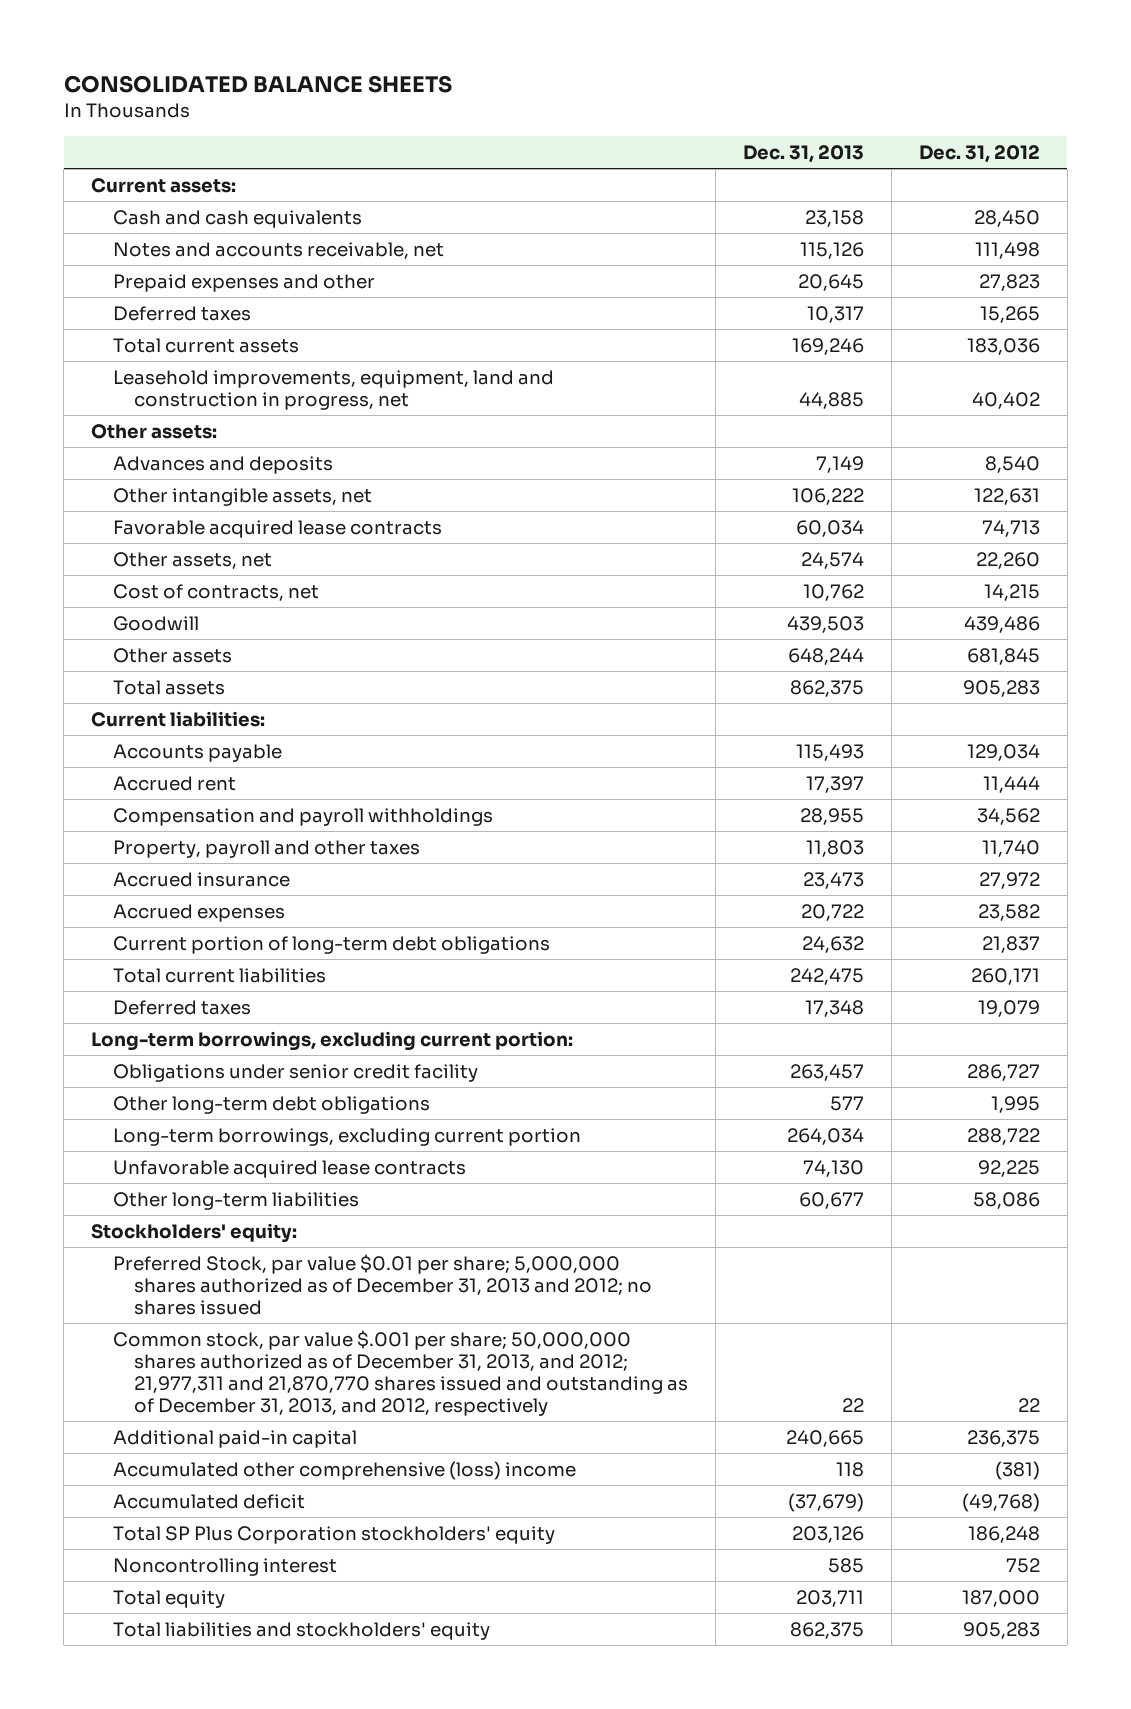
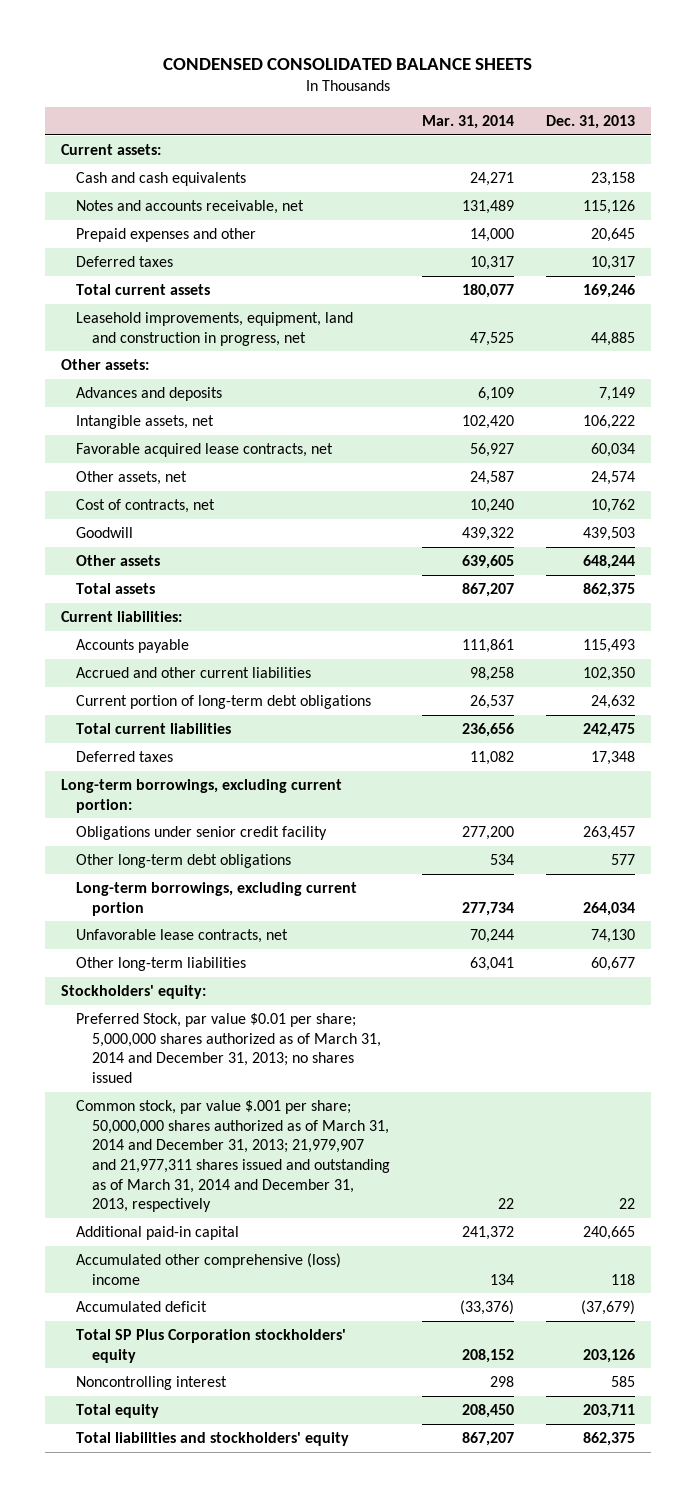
[63,75,452,94] CONSOLIDATED BALANCE SHEETS -> [162,57,532,70] CONDENSED CONSOLIDATED BALANCE SHEETS
[919,144,1041,163] Dec. 31, 2012 -> none
none -> [421,115,514,130] Mar. 31, 2014
[112,487,372,506] Other intangible assets, net -> [76,414,215,429] Intangible assets, net
[112,519,442,538] Favorable acquired lease contracts -> [76,442,334,457] Favorable acquired lease contracts, net
[112,775,236,791] Accrued rent -> none
[112,807,493,826] Compensation and payroll withholdings -> none
[112,839,420,858] Property, payroll and other taxes -> none
[112,871,290,887] Accrued insurance -> none
[112,903,285,922] Accrued expenses -> none
none -> [76,666,312,678] Accrued and other current liabilities
[112,1159,466,1178] Unfavorable acquired lease contracts -> [76,928,289,943] Unfavorable lease contracts, net
[112,1253,653,1315] Preferred Stock, par value $0.01 per share; 5,000,000 shares authorized as of December 31, 2013 and 2012; no shares issued -> [76,1012,381,1083] Preferred Stock, par value $0.01 per share; 5,000,000 shares authorized as of March 31, 2014 and December 31, 2013; no shares issued
[112,1329,689,1416] Common stock, par value $.001 per share; 50,000,000 shares authorized as of December 31, 2013, and 2012; 21,977,311 and 21,870,770 shares issued and outstanding as of December 31, 2013, and 2012, respectively -> [76,1099,390,1213] Common stock, par value $.001 per share; 50,000,000 shares authorized as of March 31, 2014 and December 31, 2013; 21,979,907 and 21,977,311 shares issued and outstanding as of March 31, 2014 and December 31, 2013, respectively

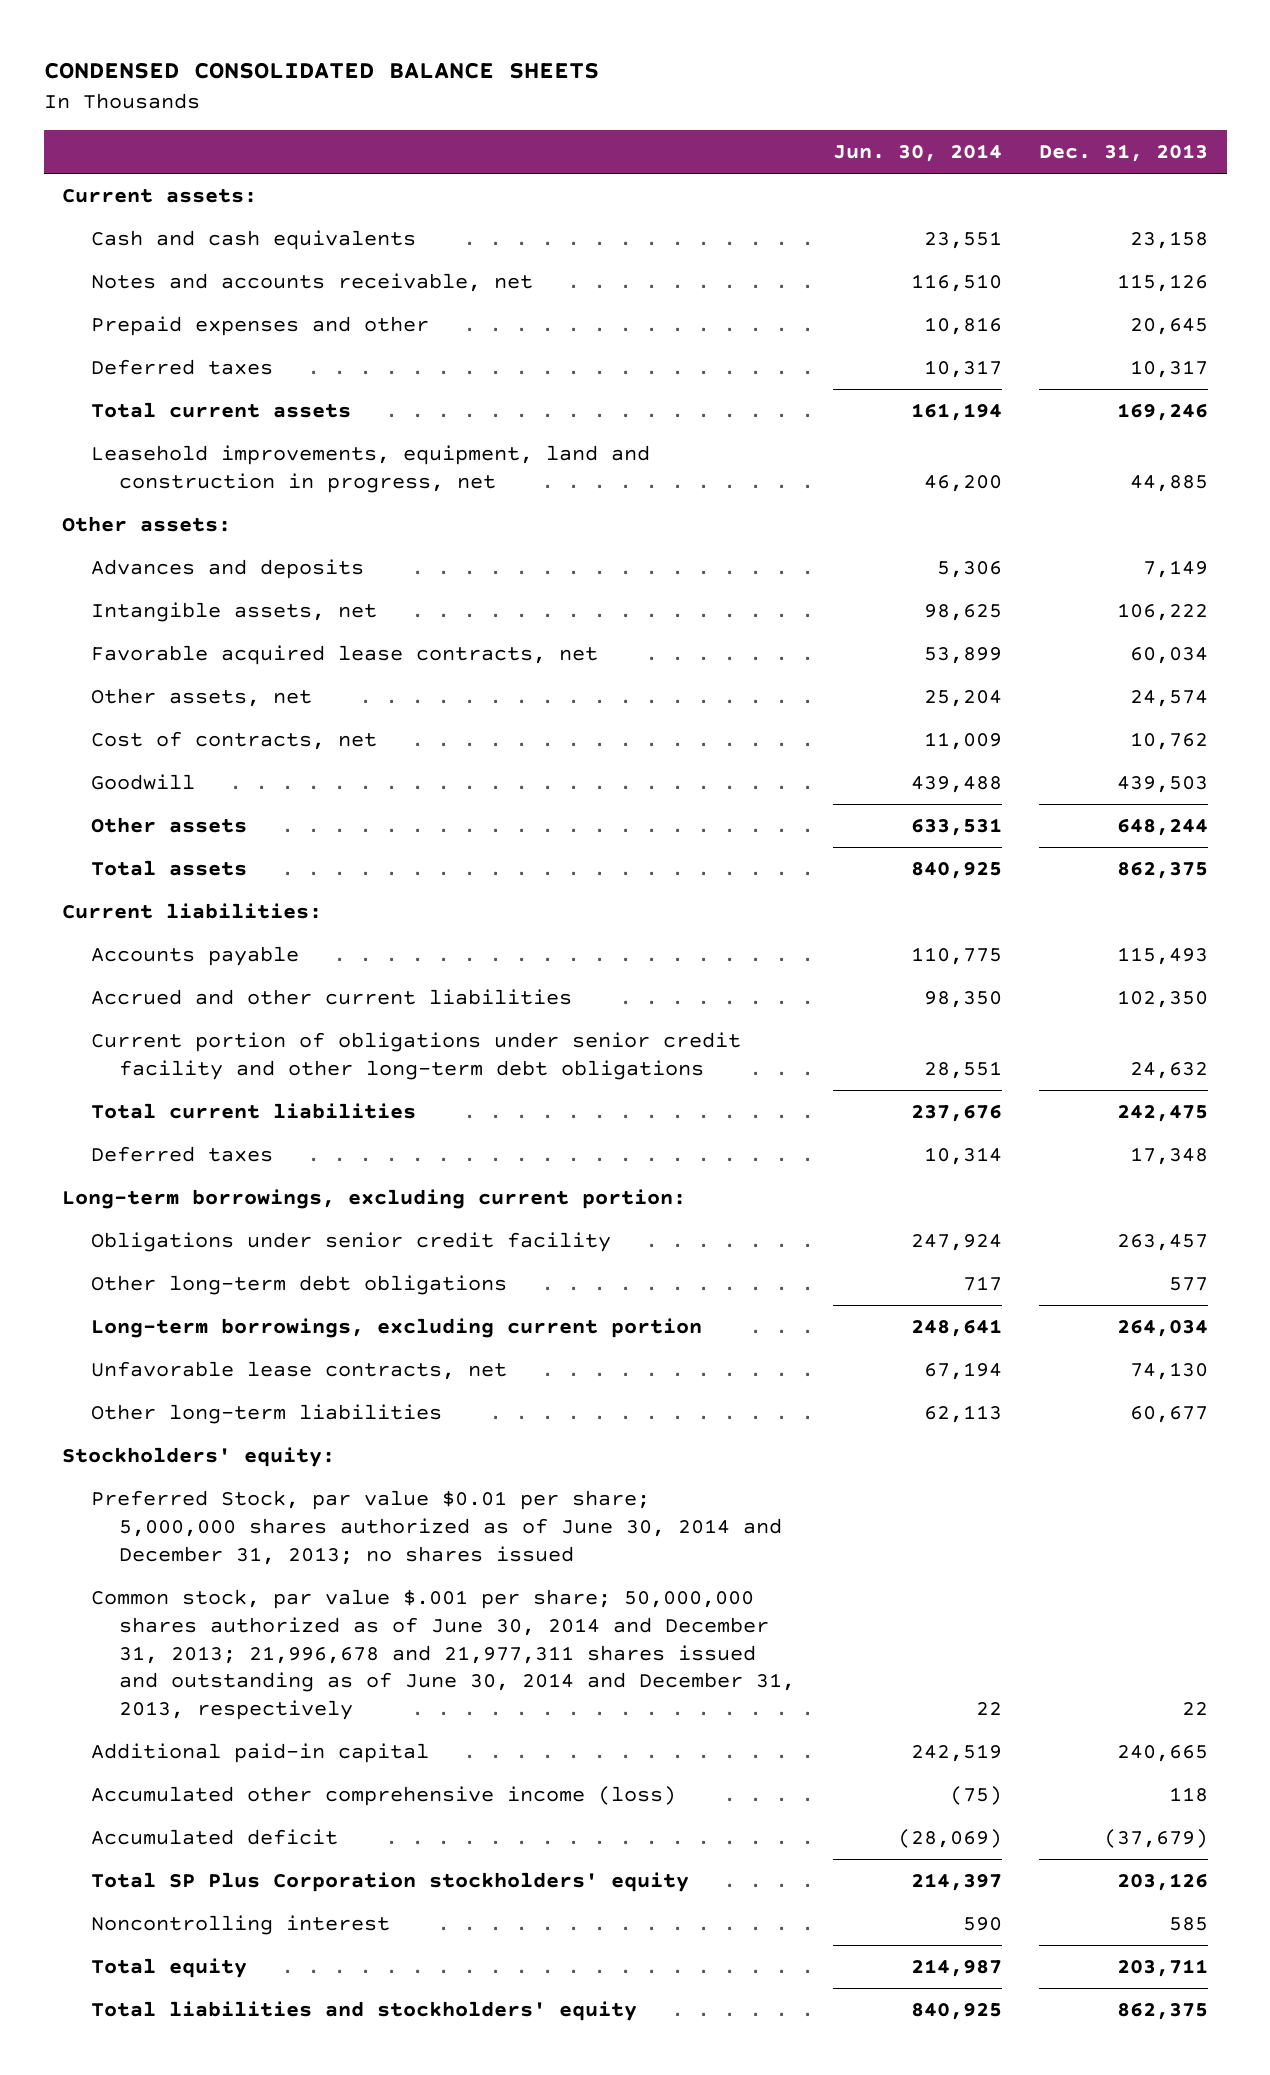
[421,115,514,130] Mar. 31, 2014 -> none
none -> [832,143,1002,162] Jun. 30, 2014
[76,694,372,709] Current portion of long-term debt obligations -> [90,1032,741,1080] Current portion of obligations under senior credit facility and other long-term debt obligations
[76,1012,381,1083] Preferred Stock, par value $0.01 per share; 5,000,000 shares authorized as of March 31, 2014 and December 31, 2013; no shares issued -> [90,1490,783,1565] Preferred Stock, par value $0.01 per share; 5,000,000 shares authorized as of June 30, 2014 and December 31, 2013; no shares issued
[76,1099,390,1213] Common stock, par value $.001 per share; 50,000,000 shares authorized as of March 31, 2014 and December 31, 2013; 21,979,907 and 21,977,311 shares issued and outstanding as of March 31, 2014 and December 31, 2013, respectively -> [90,1589,796,1721] Common stock, par value $.001 per share; 50,000,000 shares authorized as of June 30, 2014 and December 31, 2013; 21,996,678 and 21,977,311 shares issued and outstanding as of June 30, 2014 and December 31, 2013, respectively
[76,1252,342,1285] Accumulated other comprehensive (loss) income -> [90,1786,676,1807] Accumulated other comprehensive income (loss)

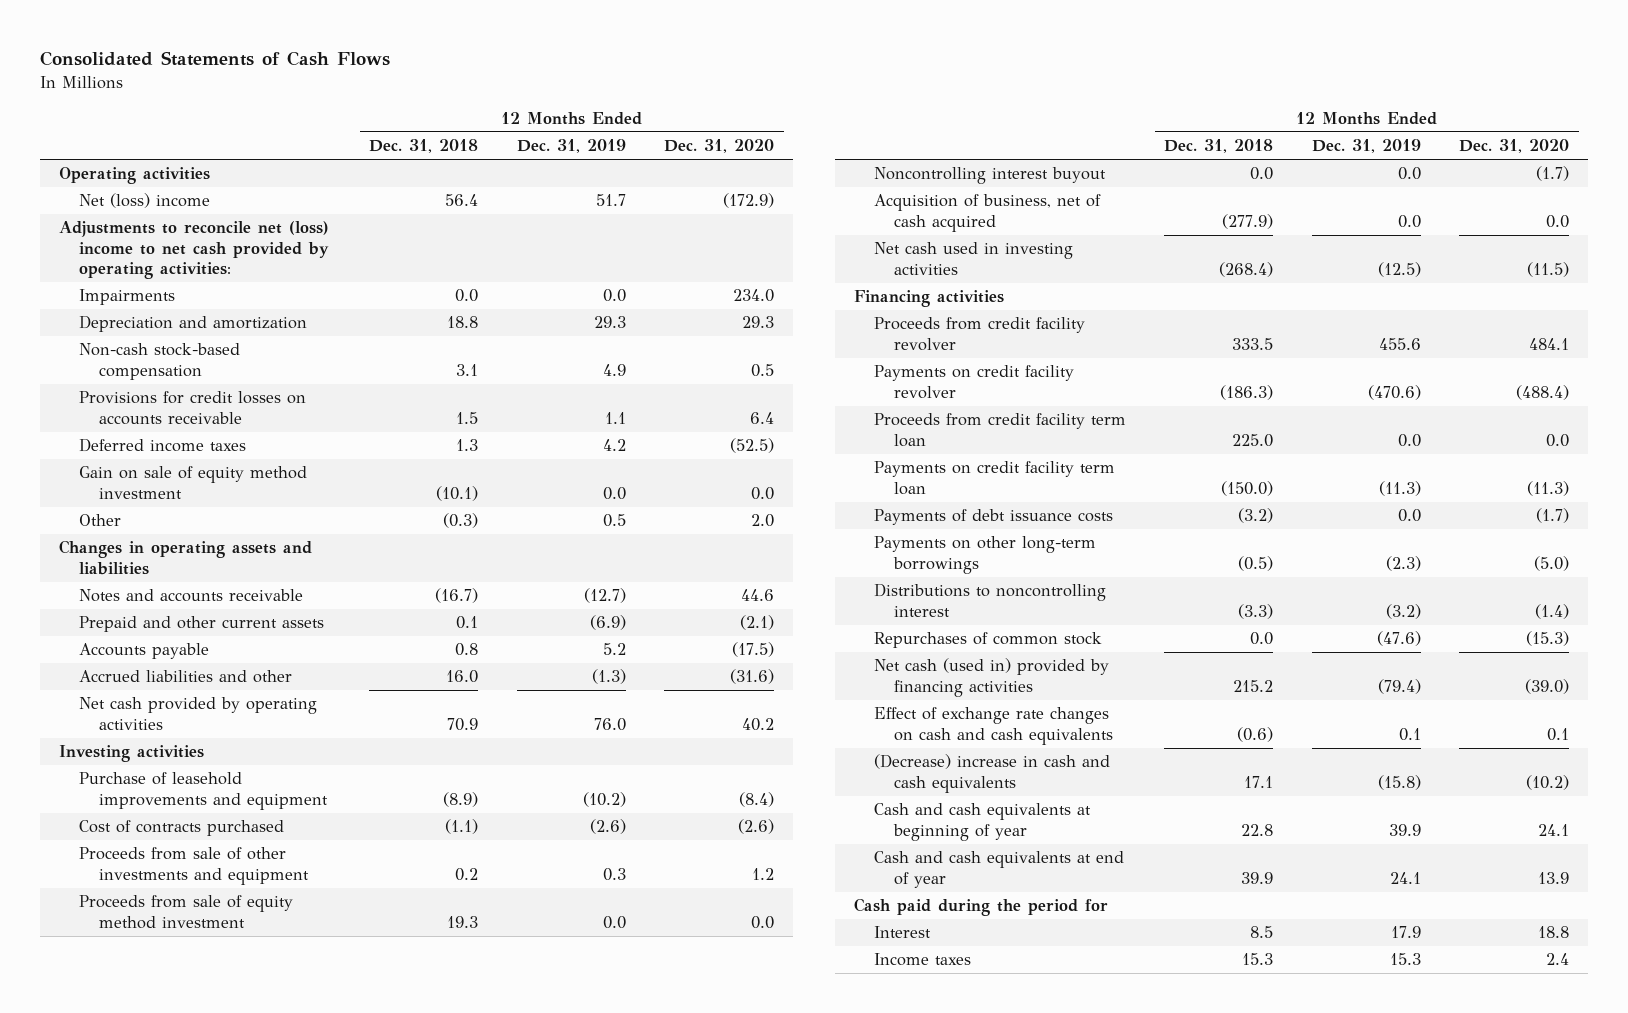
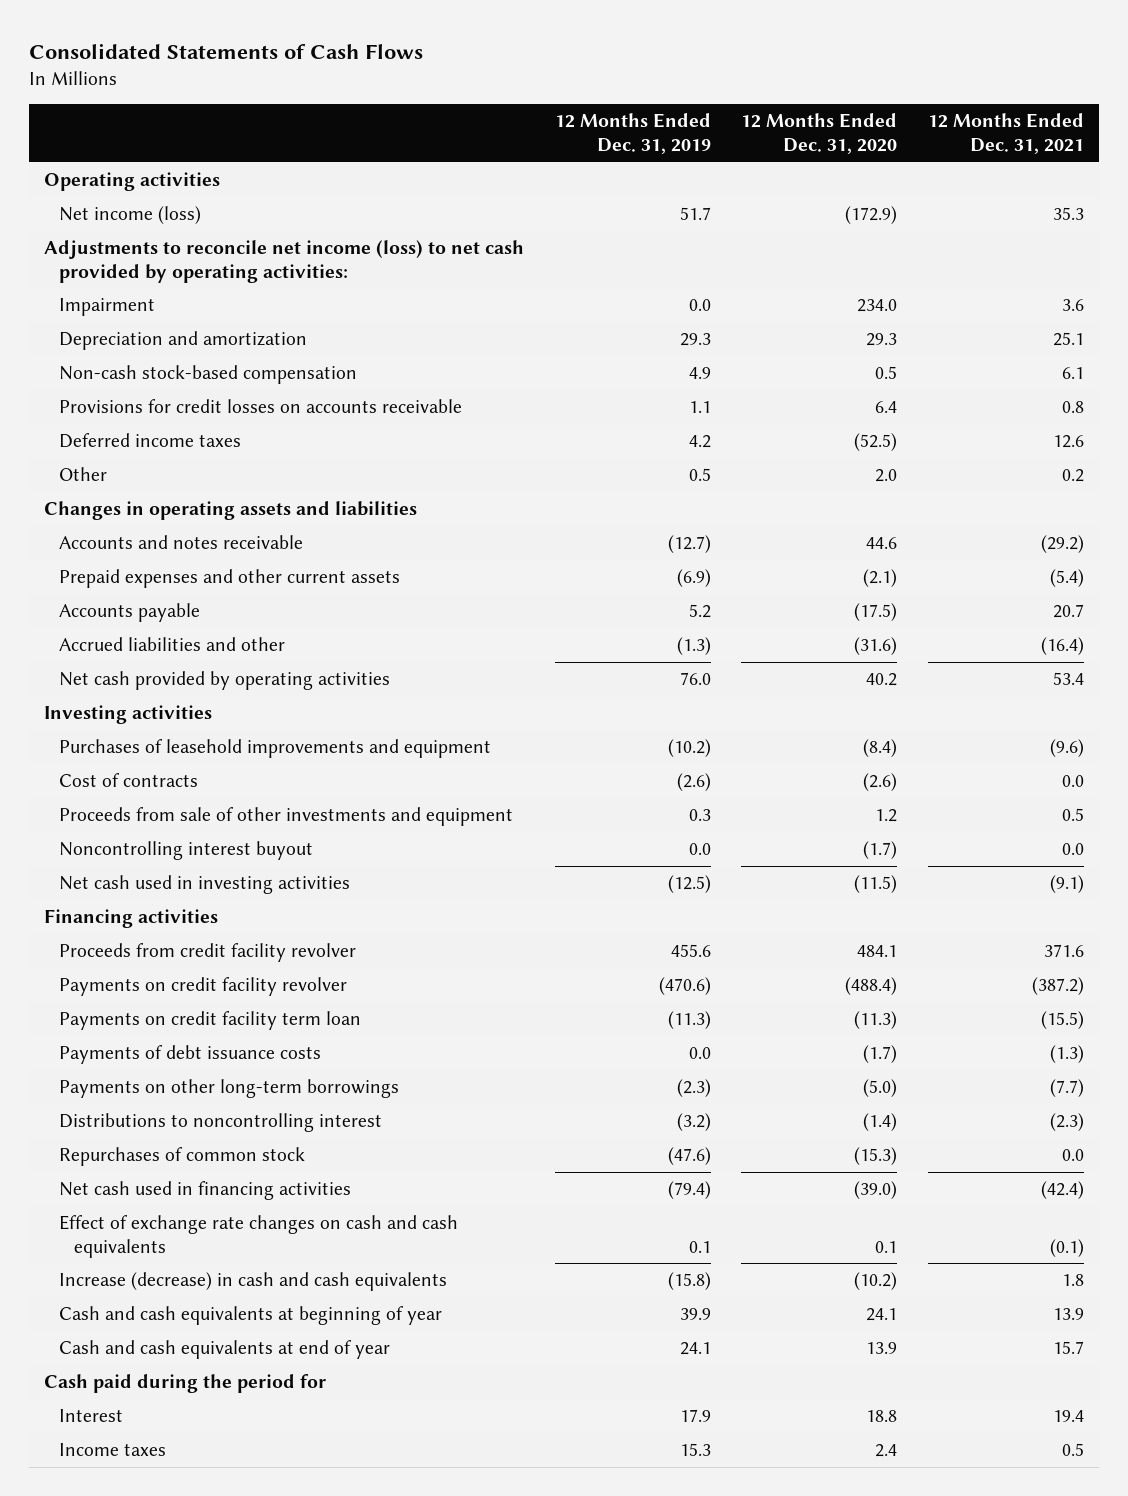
[369,139,479,154] Dec. 31, 2018 -> none
none -> [928,113,1085,154] 12 Months Ended Dec. 31, 2021
[78,193,210,209] Net (loss) income -> [59,206,202,225] Net income (loss)
[58,221,329,279] Adjustments to reconcile net (loss) income to net cash provided by operating activities: -> [44,240,525,283] Adjustments to reconcile net income (loss) to net cash provided by operating activities:
[78,289,175,306] Impairments -> [59,298,156,317] Impairment
[78,466,307,499] Gain on sale of equity method investment -> none
[78,589,303,603] Notes and accounts receivable -> [59,535,304,550] Accounts and notes receivable
[78,616,324,633] Prepaid and other current assets -> [59,569,401,589] Prepaid expenses and other current assets
[78,772,329,810] Purchase of leasehold improvements and equipment -> [59,739,492,759] Purchases of leasehold improvements and equipment
[78,820,284,837] Cost of contracts purchased -> [59,773,199,788] Cost of contracts
[78,895,293,929] Proceeds from sale of equity method investment -> none
[874,194,1102,232] Acquisition of business, net of cash acquired -> none
[874,413,1127,447] Proceeds from credit facility term loan -> none
[874,658,1110,697] Net cash (used in) provided by financing activities -> [59,1181,352,1201] Net cash used in financing activities
[874,754,1111,793] (Decrease) increase in cash and cash equivalents -> [59,1272,448,1292] Increase (decrease) in cash and cash equivalents

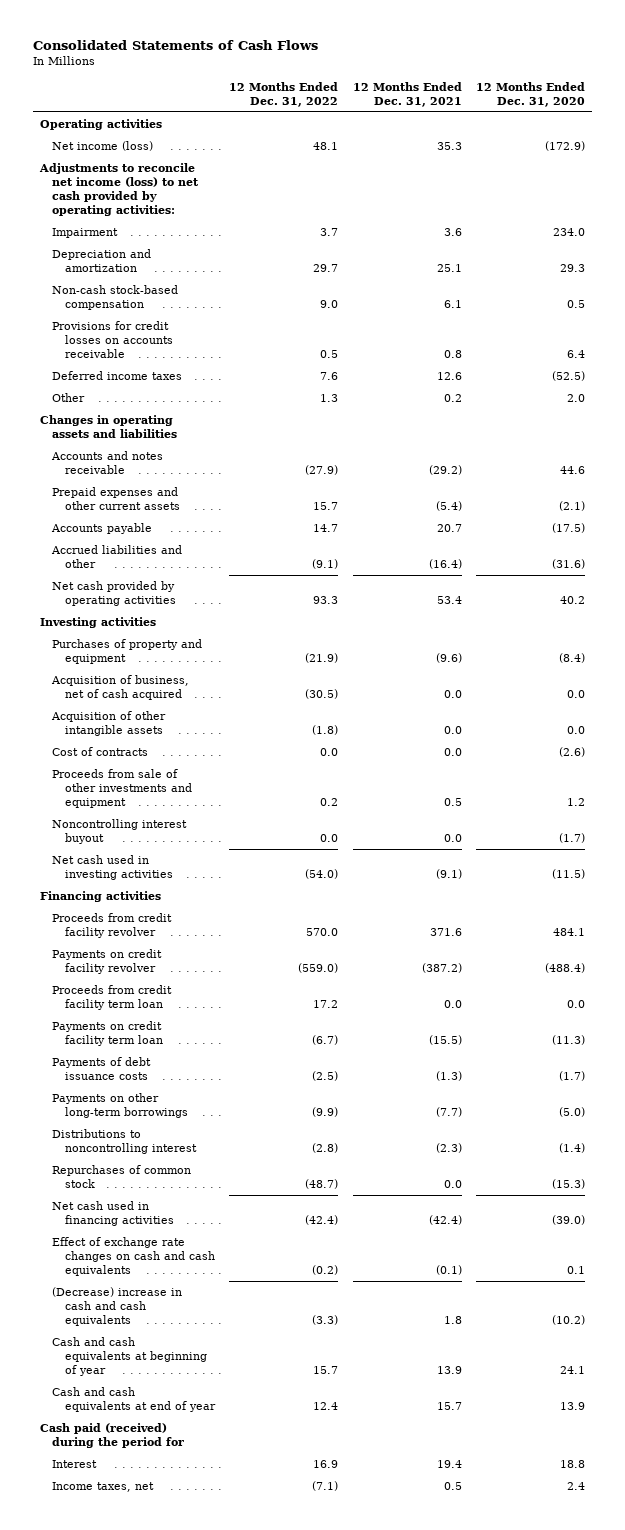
[554,113,711,154] 12 Months Ended Dec. 31, 2019 -> none
none -> [229,82,339,108] 12 Months Ended Dec. 31, 2022
[59,739,492,759] Purchases of leasehold improvements and equipment -> [52,638,203,664] Purchases of property and equipment
none -> [51,674,190,700] Acquisition of business, net of cash acquired
none -> [51,710,167,736] Acquisition of other intangible assets
none -> [52,984,173,1010] Proceeds from credit facility term loan
[59,1272,448,1292] Increase (decrease) in cash and cash equivalents -> [52,1286,183,1327] (Decrease) increase in cash and cash equivalents
[44,1374,327,1394] Cash paid during the period for -> [39,1422,185,1448] Cash paid (received) during the period for
[59,1443,167,1457] Income taxes -> [52,1481,155,1492] Income taxes, net

